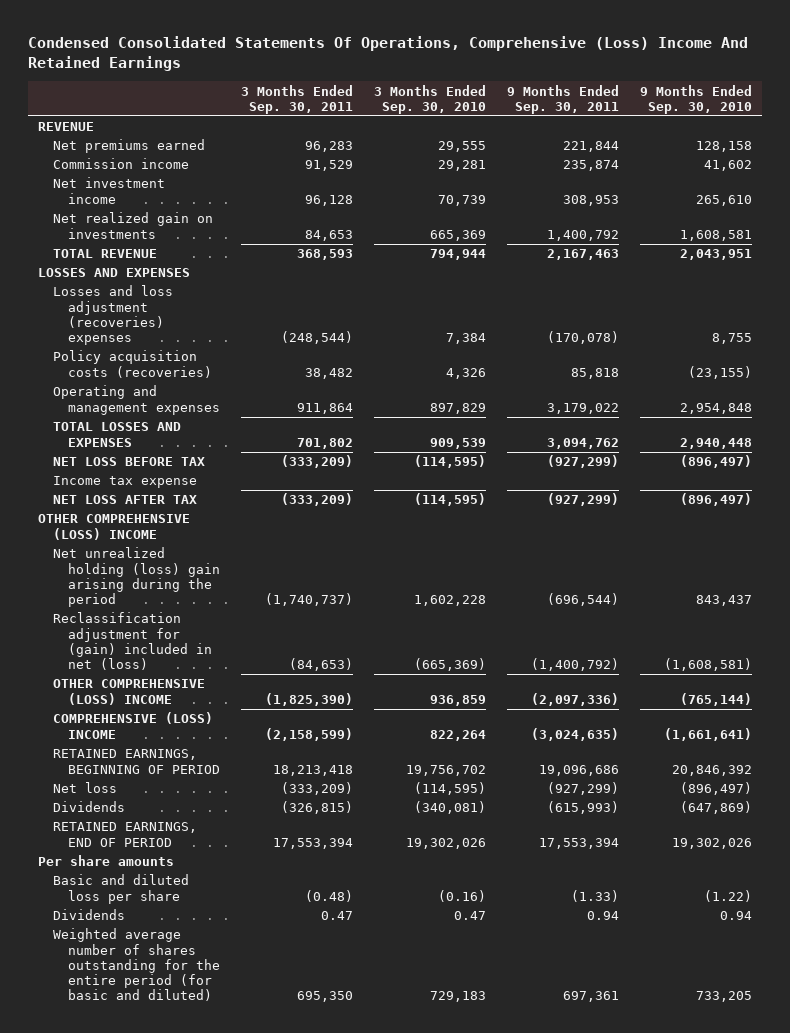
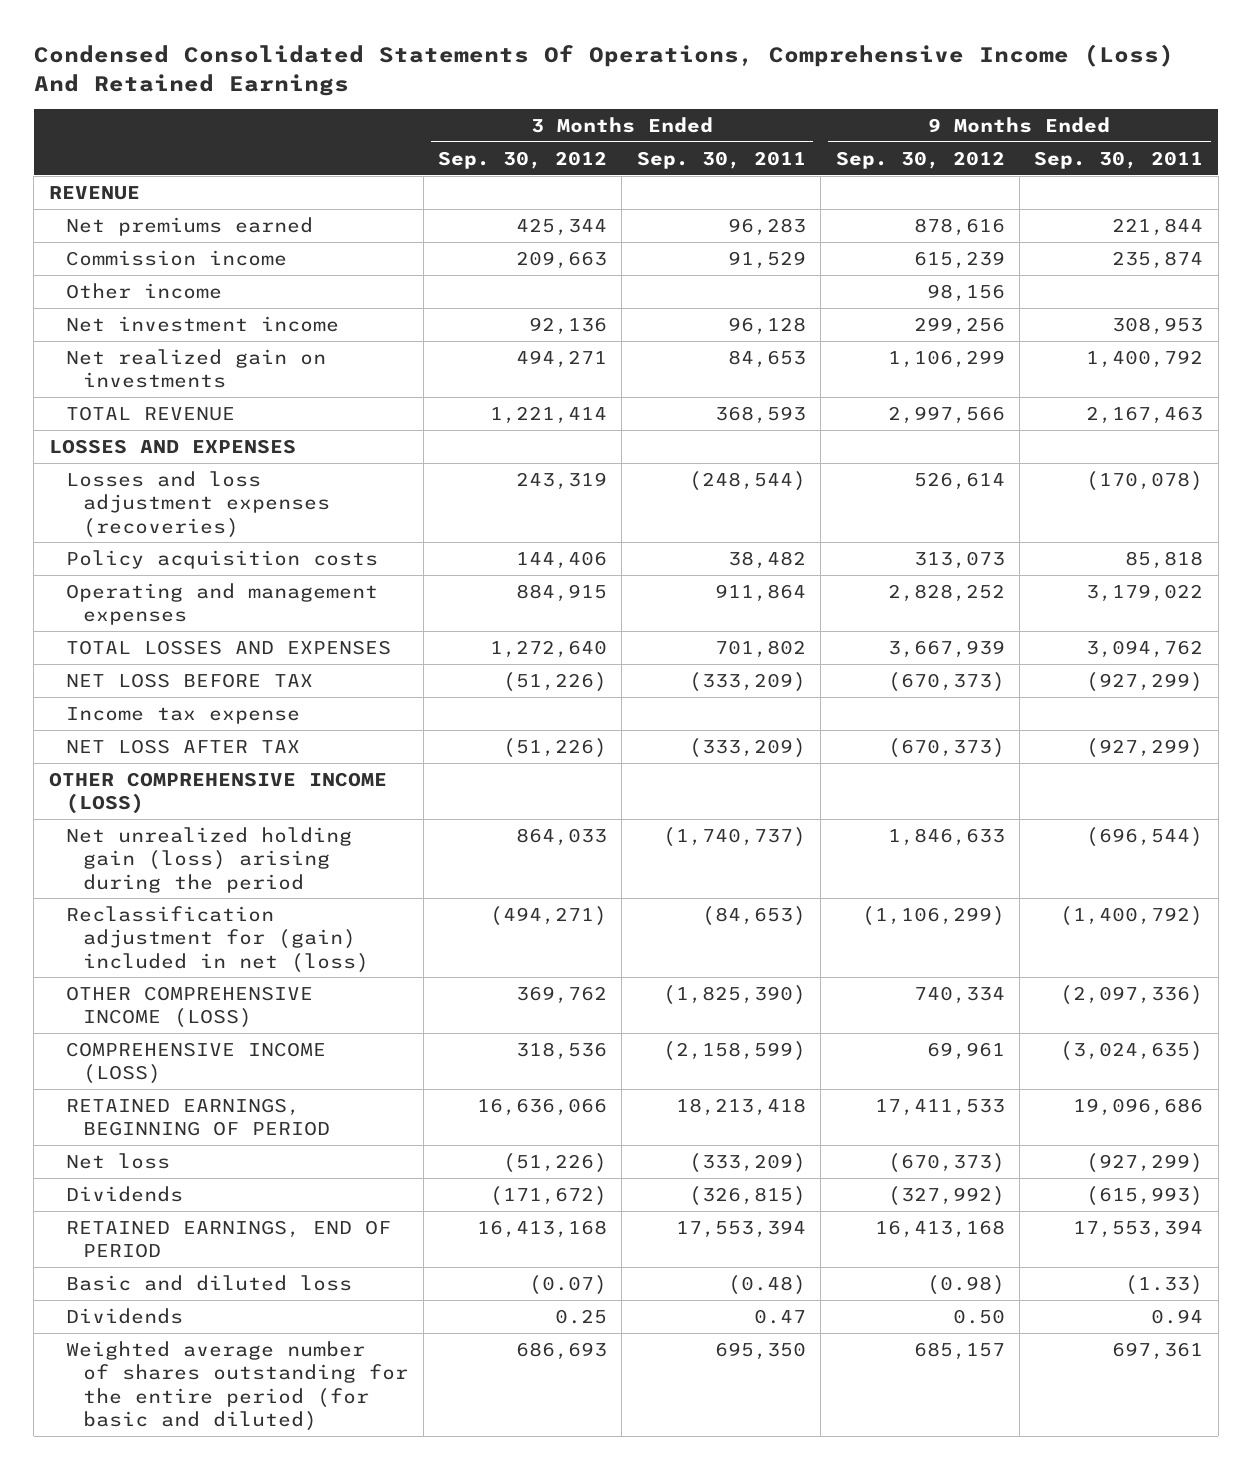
[27,35,748,72] Condensed Consolidated Statements Of Operations, Comprehensive (Loss) Income And Retained Earnings -> [33,44,1174,96] Condensed Consolidated Statements Of Operations, Comprehensive Income (Loss) And Retained Earnings
[373,84,486,114] 3 Months Ended Sep. 30, 2010 -> none
[639,84,752,114] 9 Months Ended Sep. 30, 2010 -> none
none -> [438,150,608,169] Sep. 30, 2012
none -> [835,150,1005,169] Sep. 30, 2012
none -> [65,282,222,299] Other income
[52,285,173,346] Losses and loss adjustment (recoveries) expenses -> [65,470,331,538] Losses and loss adjustment expenses (recoveries)
[52,350,212,378] Policy acquisition costs (recoveries) -> [65,549,378,569] Policy acquisition costs
[38,514,191,540] OTHER COMPREHENSIVE (LOSS) INCOME -> [48,771,387,815] OTHER COMPREHENSIVE INCOME (LOSS)
[52,547,220,608] Net unrealized holding (loss) gain arising during the period -> [65,826,352,893] Net unrealized holding gain (loss) arising during the period
[52,679,205,705] OTHER COMPREHENSIVE (LOSS) INCOME -> [65,985,313,1029] OTHER COMPREHENSIVE INCOME (LOSS)
[52,712,213,739] COMPREHENSIVE (LOSS) INCOME -> [65,1041,326,1085] COMPREHENSIVE INCOME (LOSS)
[38,855,175,867] Per share amounts -> none
[52,874,189,904] Basic and diluted loss per share -> [65,1274,352,1291] Basic and diluted loss

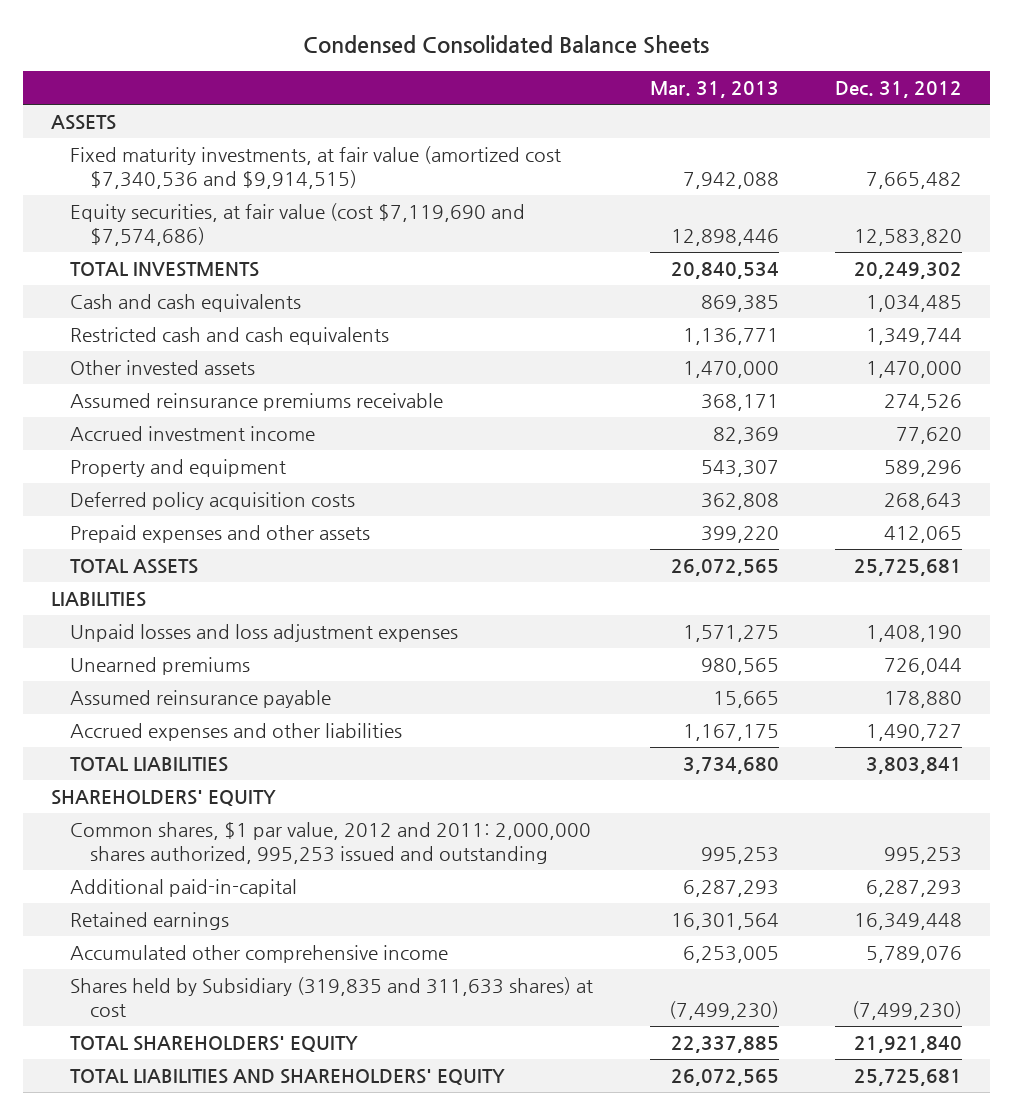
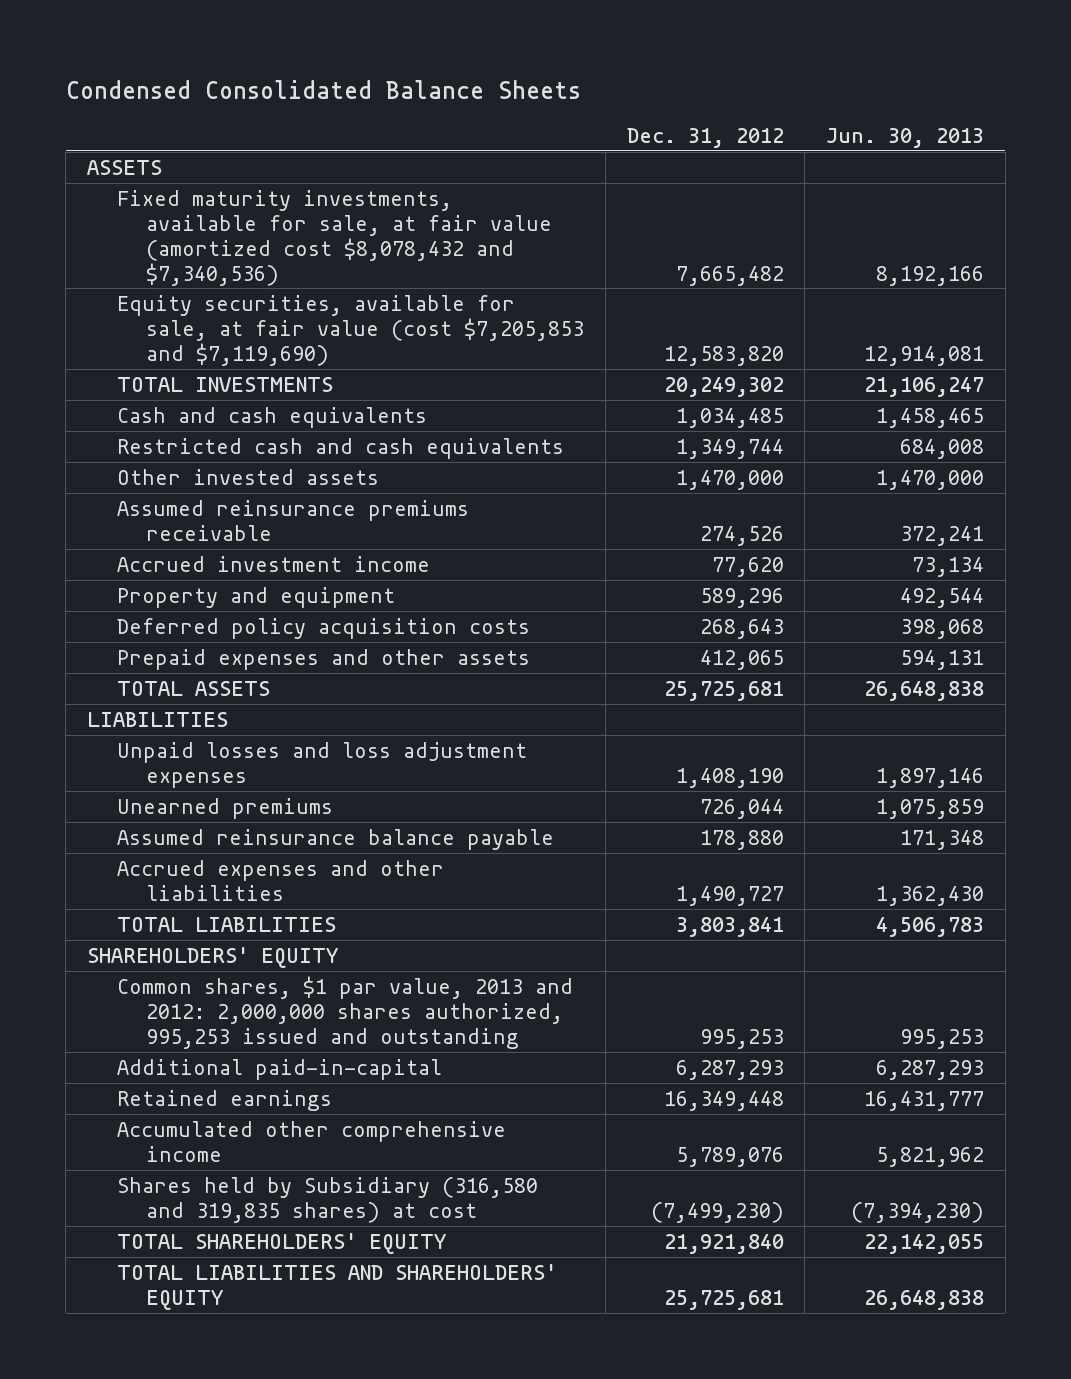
[649,81,779,99] Mar. 31, 2013 -> none
none -> [826,128,985,149] Jun. 30, 2013
[70,146,562,189] Fixed maturity investments, at fair value (amortized cost $7,340,536 and $9,914,515) -> [116,189,553,286] Fixed maturity investments, available for sale, at fair value (amortized cost $8,078,432 and $7,340,536)
[70,203,526,246] Equity securities, at fair value (cost $7,119,690 and $7,574,686) -> [116,294,585,366] Equity securities, available for sale, at fair value (cost $7,205,853 and $7,119,690)
[70,690,332,709] Assumed reinsurance payable -> [116,828,554,850] Assumed reinsurance balance payable
[70,822,592,864] Common shares, $1 par value, 2012 and 2011: 2,000,000 shares authorized, 995,253 issued and outstanding -> [116,975,573,1049] Common shares, $1 par value, 2013 and 2012: 2,000,000 shares authorized, 995,253 issued and outstanding
[70,977,594,1017] Shares held by Subsidiary (319,835 and 311,633 shares) at cost -> [116,1176,538,1223] Shares held by Subsidiary (316,580 and 319,835 shares) at cost

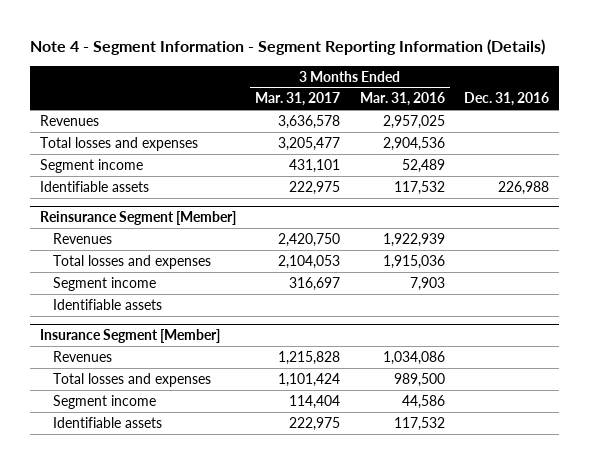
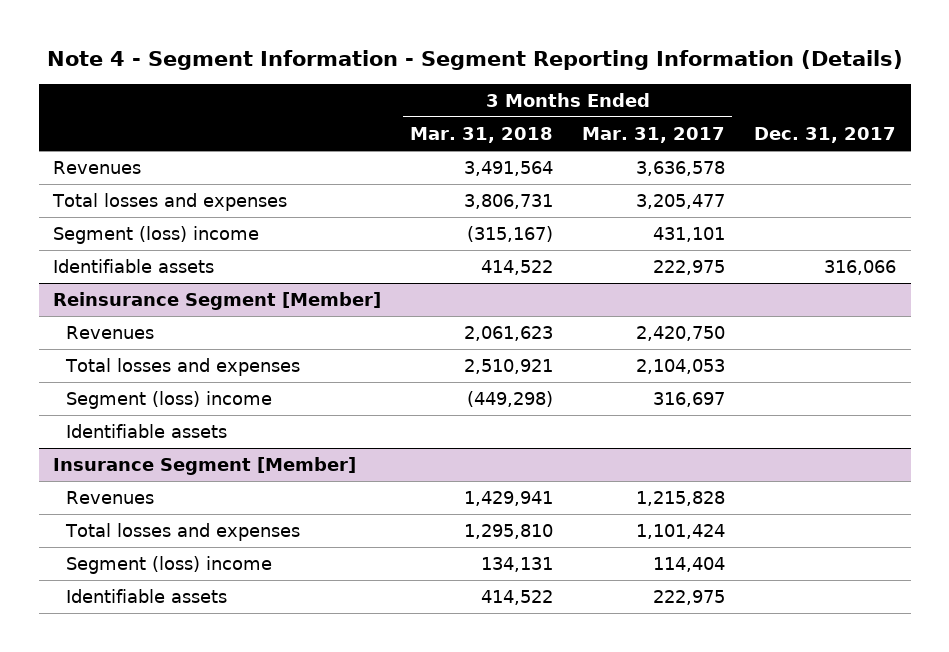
[359,92,445,107] Mar. 31, 2016 -> none
[464,92,550,107] Dec. 31, 2016 -> none
none -> [410,126,554,143] Mar. 31, 2018
none -> [754,126,897,143] Dec. 31, 2017
[39,158,143,173] Segment income -> [53,226,260,245] Segment (loss) income
[52,276,156,291] Segment income -> [66,391,273,410] Segment (loss) income
[52,394,156,409] Segment income -> [66,556,273,575] Segment (loss) income

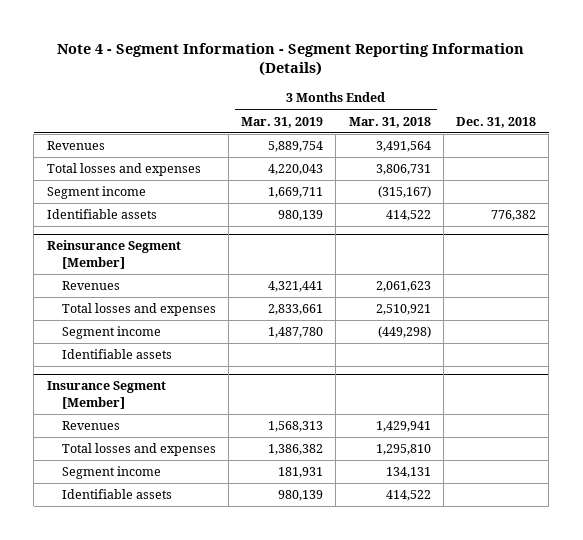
[582,126,726,143] Mar. 31, 2017 -> none
[754,126,897,143] Dec. 31, 2017 -> none
none -> [241,116,324,128] Mar. 31, 2019
none -> [456,116,537,128] Dec. 31, 2018
[53,226,260,245] Segment (loss) income -> [46,186,146,200] Segment income
[66,391,273,410] Segment (loss) income -> [61,326,161,340] Segment income
[66,556,273,575] Segment (loss) income -> [61,466,161,480] Segment income

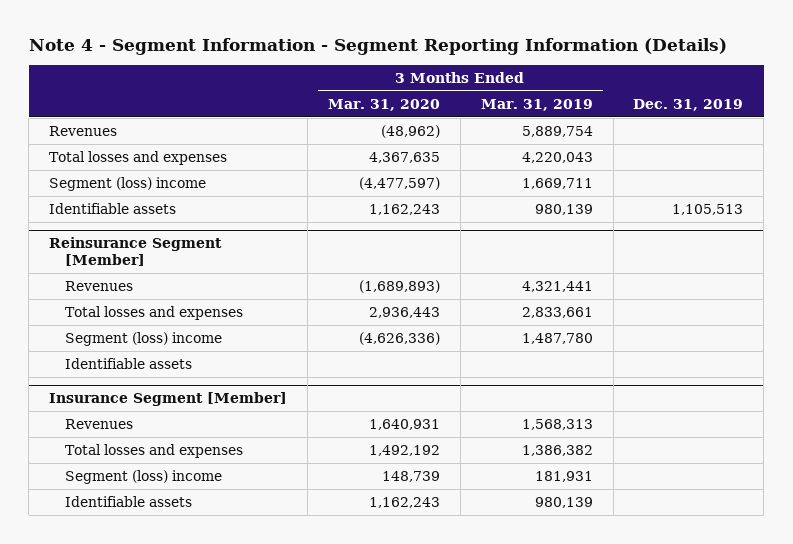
[348,116,431,128] Mar. 31, 2018 -> none
[456,116,537,128] Dec. 31, 2018 -> none
none -> [327,98,440,111] Mar. 31, 2020
none -> [633,98,744,111] Dec. 31, 2019
[46,186,146,200] Segment income -> [49,177,207,192] Segment (loss) income
[61,326,161,340] Segment income -> [64,332,222,347] Segment (loss) income
[61,466,161,480] Segment income -> [64,470,222,485] Segment (loss) income

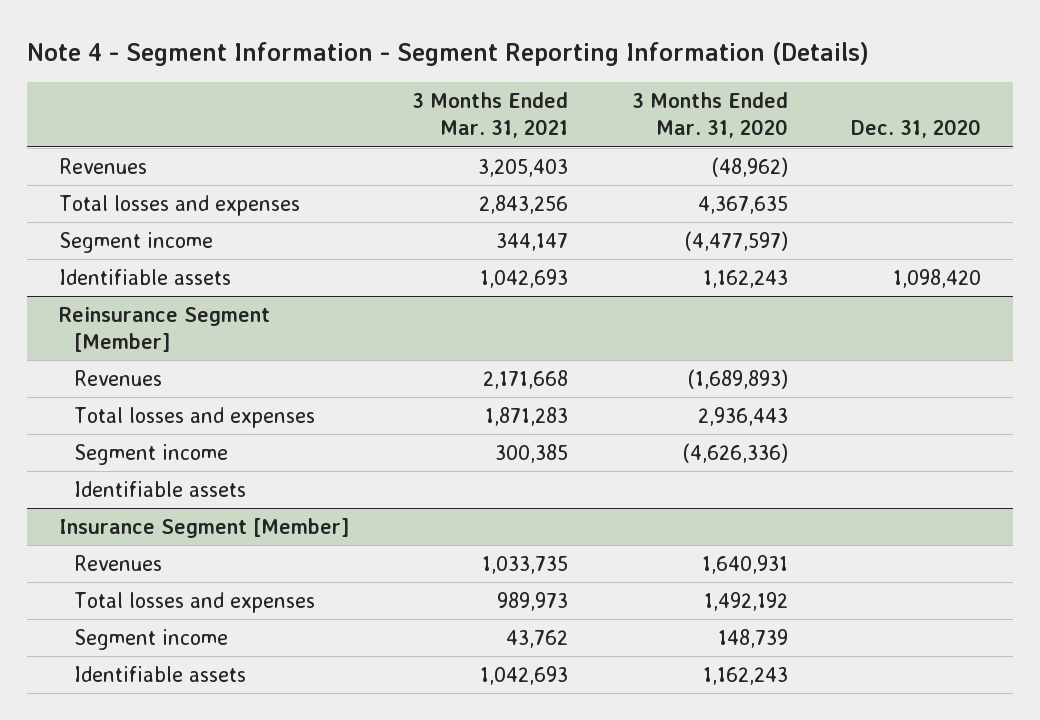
[480,98,593,111] Mar. 31, 2019 -> none
[633,98,744,111] Dec. 31, 2019 -> none
none -> [412,92,569,139] 3 Months Ended Mar. 31, 2021
none -> [850,119,981,139] Dec. 31, 2020
[49,177,207,192] Segment (loss) income -> [58,231,213,253] Segment income
[64,332,222,347] Segment (loss) income -> [74,443,229,465] Segment income
[64,470,222,485] Segment (loss) income -> [74,628,229,650] Segment income

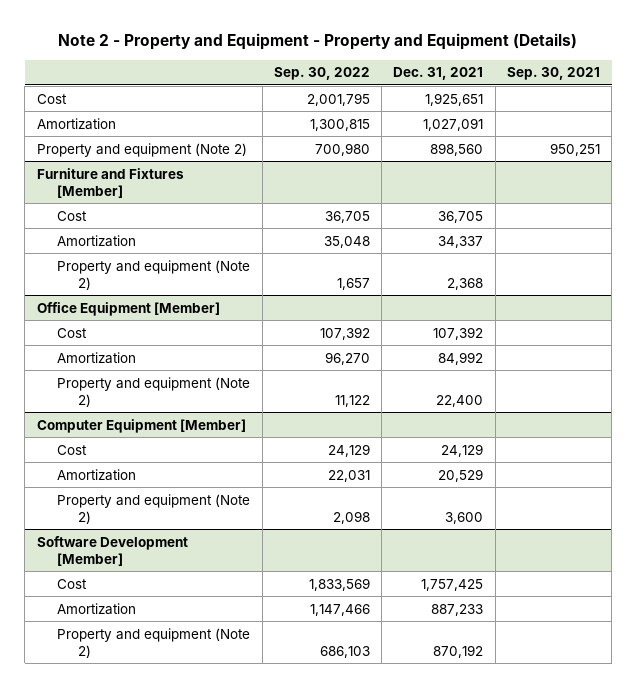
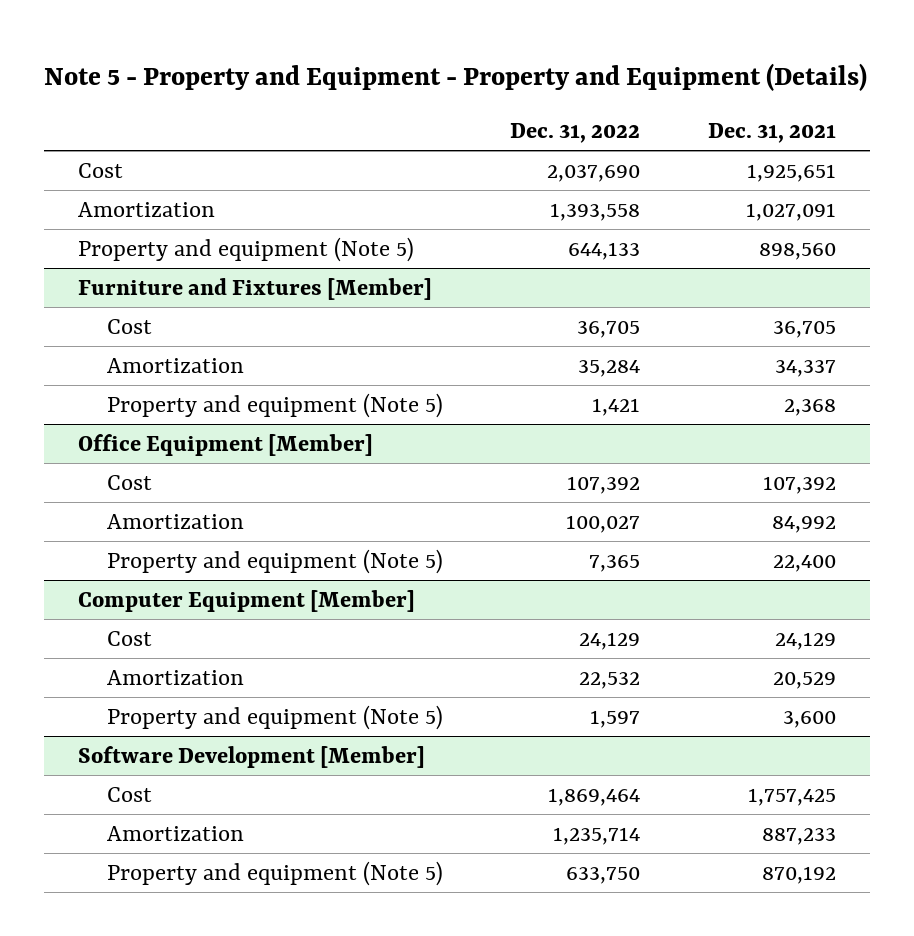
[58,32,578,50] Note 2 - Property and Equipment - Property and Equipment (Details) -> [44,62,868,91] Note 5 - Property and Equipment - Property and Equipment (Details)
[273,67,370,81] Sep. 30, 2022 -> none
[507,67,601,81] Sep. 30, 2021 -> none
none -> [510,122,641,143] Dec. 31, 2022
[36,142,247,157] Property and equipment (Note 2) -> [78,237,415,263] Property and equipment (Note 5)
[57,259,251,290] Property and equipment (Note 2) -> [106,393,443,419] Property and equipment (Note 5)
[57,376,251,407] Property and equipment (Note 2) -> [106,549,443,575] Property and equipment (Note 5)
[57,493,251,524] Property and equipment (Note 2) -> [106,705,443,731] Property and equipment (Note 5)
[57,627,251,658] Property and equipment (Note 2) -> [106,861,443,887] Property and equipment (Note 5)

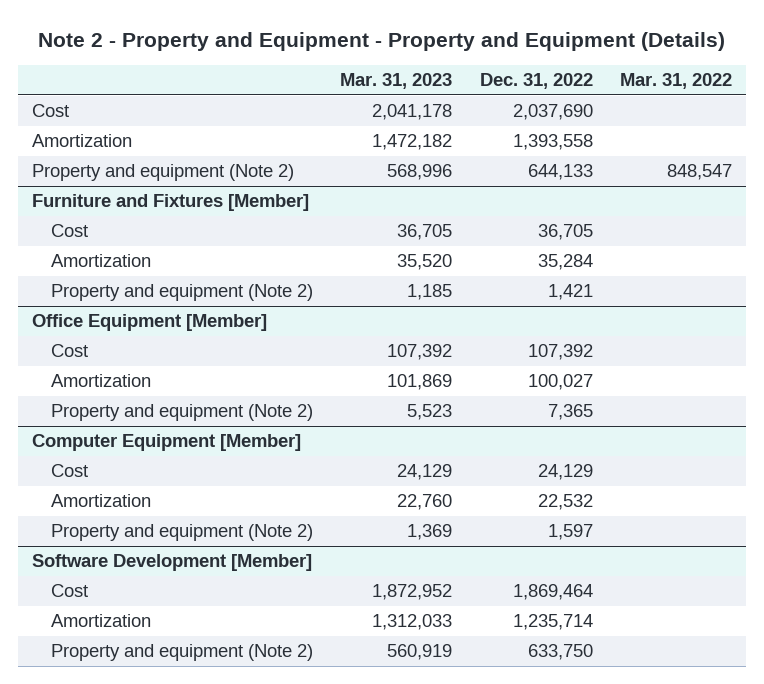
[44,62,868,91] Note 5 - Property and Equipment - Property and Equipment (Details) -> [37,31,725,51] Note 2 - Property and Equipment - Property and Equipment (Details)
[707,122,836,143] Dec. 31, 2021 -> none
none -> [340,73,453,90] Mar. 31, 2023
none -> [619,73,732,90] Mar. 31, 2022
[78,237,415,263] Property and equipment (Note 5) -> [31,164,294,182] Property and equipment (Note 2)
[106,393,443,419] Property and equipment (Note 5) -> [50,284,313,302] Property and equipment (Note 2)
[106,549,443,575] Property and equipment (Note 5) -> [50,404,313,422] Property and equipment (Note 2)
[106,705,443,731] Property and equipment (Note 5) -> [50,524,313,542] Property and equipment (Note 2)
[106,861,443,887] Property and equipment (Note 5) -> [50,644,313,662] Property and equipment (Note 2)

